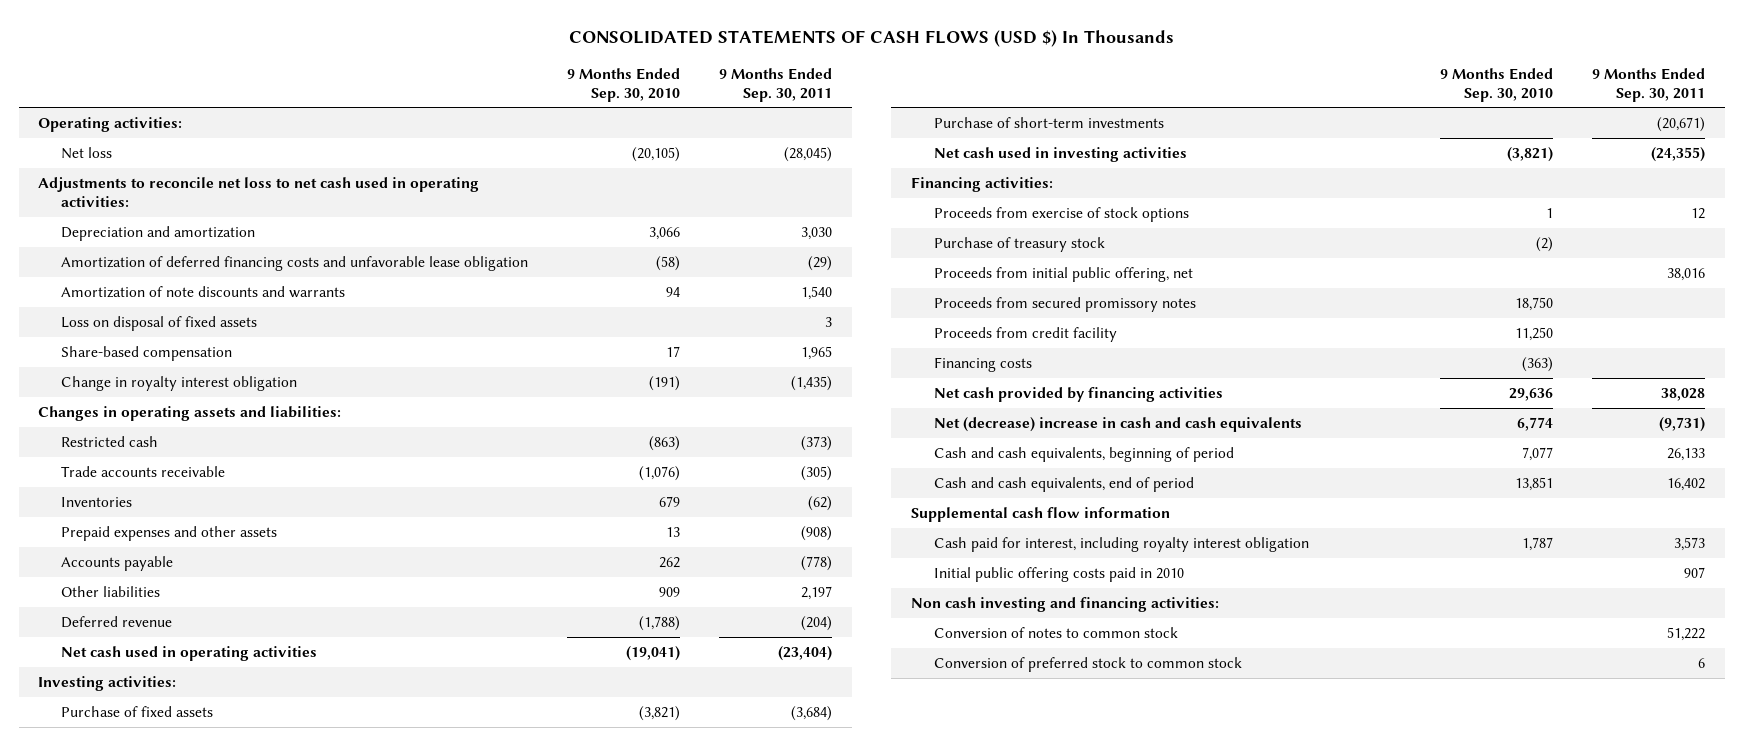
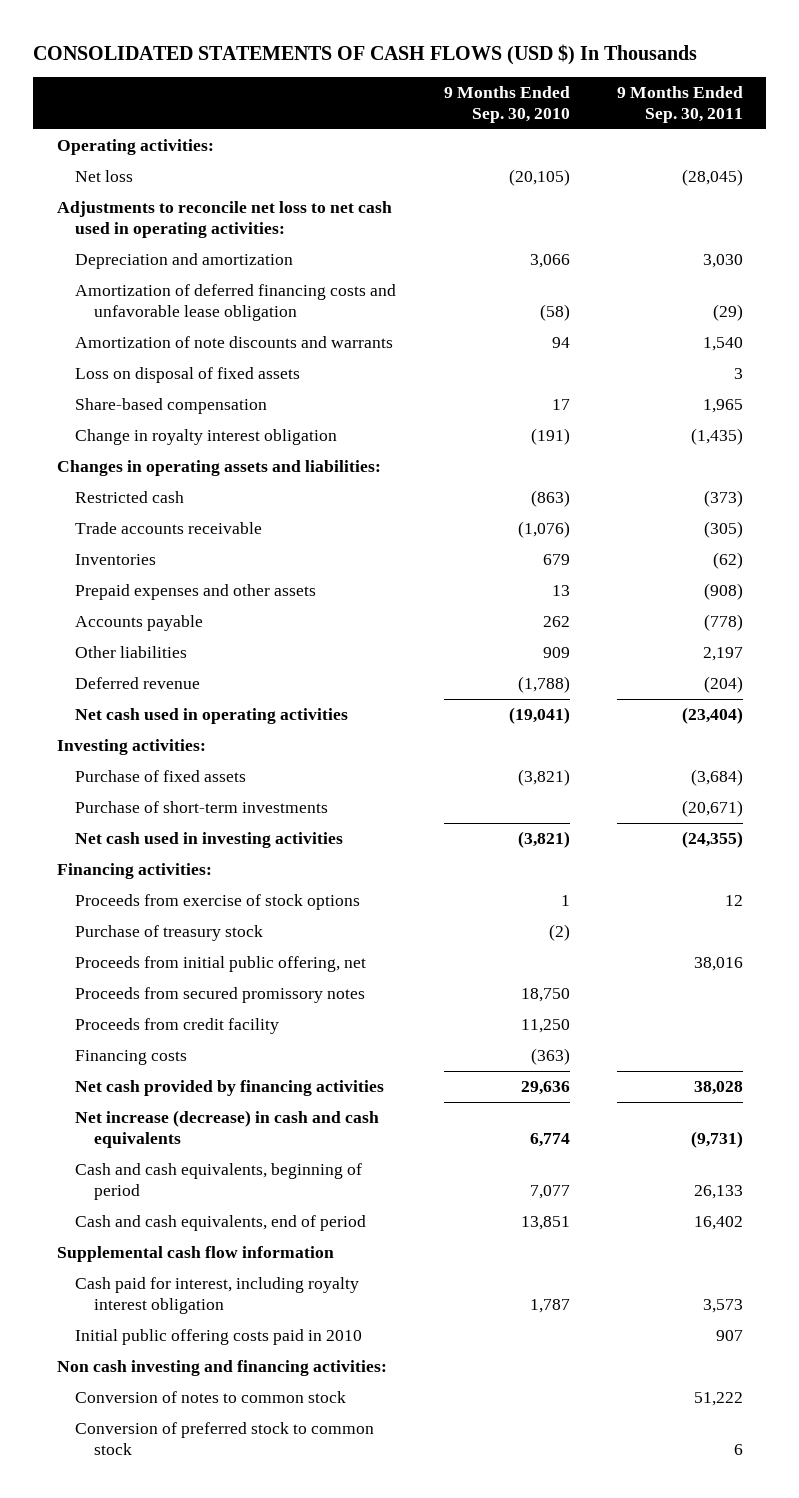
[933,416,1302,432] Net (decrease) increase in cash and cash equivalents -> [75,1110,380,1148] Net increase (decrease) in cash and cash equivalents

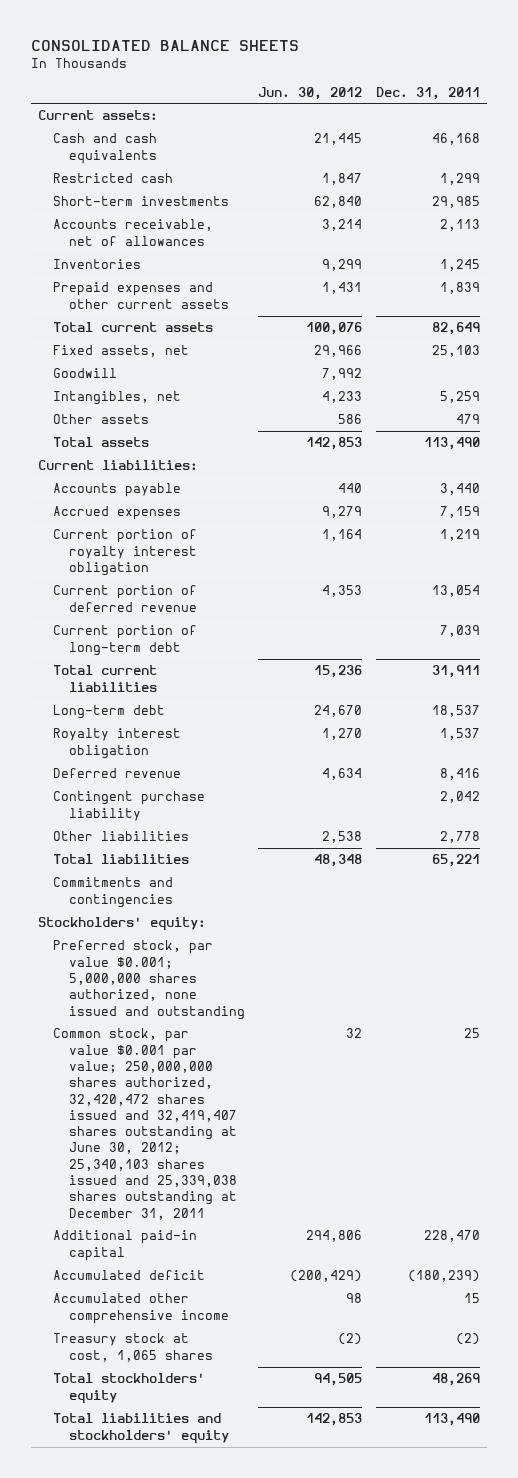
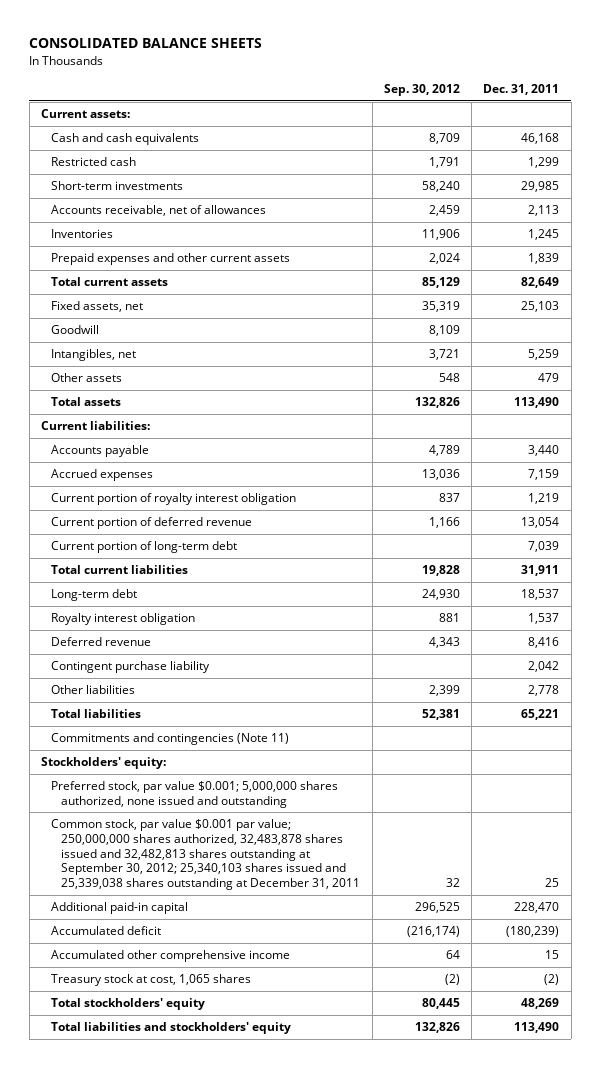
[258,86,363,100] Jun. 30, 2012 -> none
none -> [383,84,460,97] Sep. 30, 2012
[53,877,174,908] Commitments and contingencies -> [51,733,290,746] Commitments and contingencies (Note 11)
[53,1028,237,1220] Common stock, par value $0.001 par value; 250,000,000 shares authorized, 32,420,472 shares issued and 32,419,407 shares outstanding at June 30, 2012; 25,340,103 shares issued and 25,339,038 shares outstanding at December 31, 2011 -> [51,819,361,891] Common stock, par value $0.001 par value; 250,000,000 shares authorized, 32,483,878 shares issued and 32,482,813 shares outstanding at September 30, 2012; 25,340,103 shares issued and 25,339,038 shares outstanding at December 31, 2011

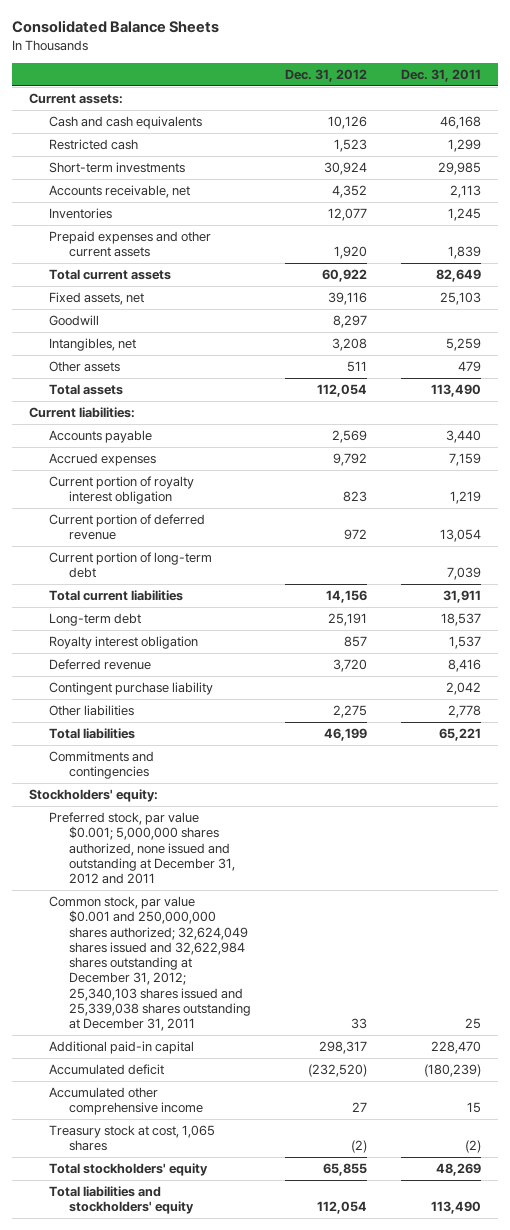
[29,38,263,49] CONSOLIDATED BALANCE SHEETS -> [12,20,220,34] Consolidated Balance Sheets
[383,84,460,97] Sep. 30, 2012 -> none
none -> [285,69,368,83] Dec. 31, 2012
[51,205,267,217] Accounts receivable, net of allowances -> [49,185,191,199] Accounts receivable, net
[51,733,290,746] Commitments and contingencies (Note 11) -> [49,751,155,780] Commitments and contingencies
[51,781,339,808] Preferred stock, par value $0.001; 5,000,000 shares authorized, none issued and outstanding -> [49,812,236,885] Preferred stock, par value $0.001; 5,000,000 shares authorized, none issued and outstanding at December 31, 2012 and 2011
[51,819,361,891] Common stock, par value $0.001 par value; 250,000,000 shares authorized, 32,483,878 shares issued and 32,482,813 shares outstanding at September 30, 2012; 25,340,103 shares issued and 25,339,038 shares outstanding at December 31, 2011 -> [49,896,252,1032] Common stock, par value $0.001 and 250,000,000 shares authorized; 32,624,049 shares issued and 32,622,984 shares outstanding at December 31, 2012; 25,340,103 shares issued and 25,339,038 shares outstanding at December 31, 2011

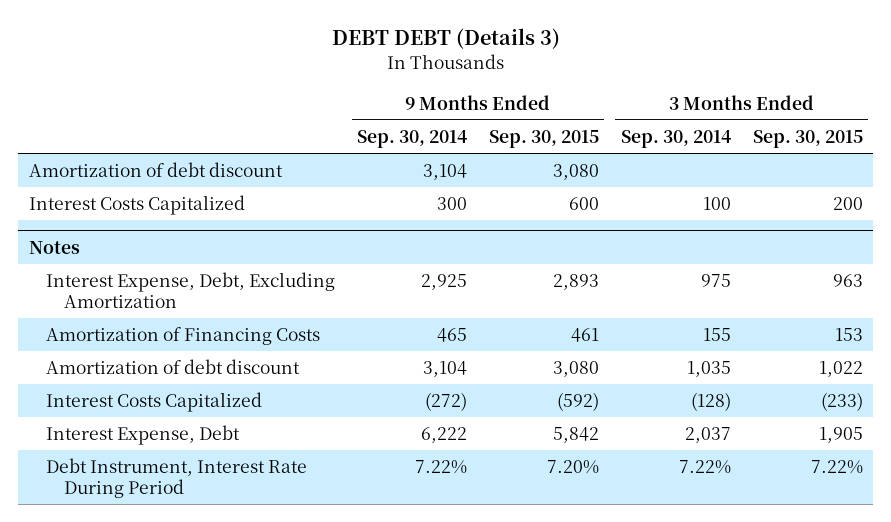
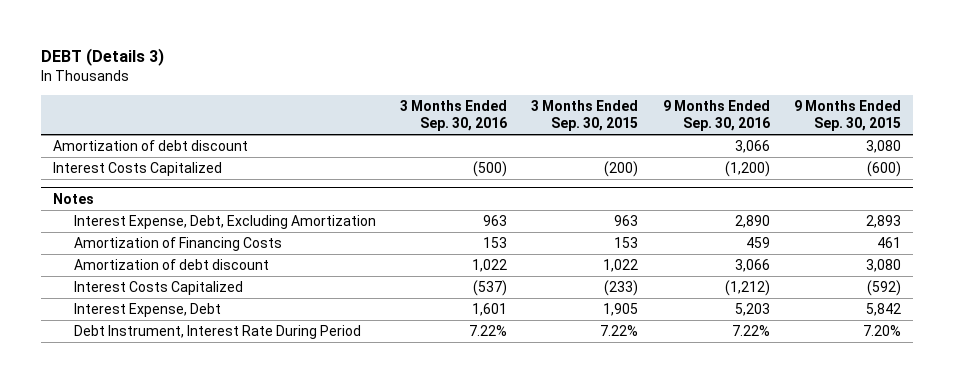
[331,28,560,50] DEBT DEBT (Details 3) -> [40,48,164,67] DEBT (Details 3)
[357,129,468,148] Sep. 30, 2014 -> none
[620,129,731,148] Sep. 30, 2014 -> none
none -> [399,99,507,132] 3 Months Ended Sep. 30, 2016
none -> [662,99,770,132] 9 Months Ended Sep. 30, 2016
[568,197,599,211] 600 -> [867,161,902,178] (600)
[832,197,863,211] 200 -> [604,161,639,178] (200)

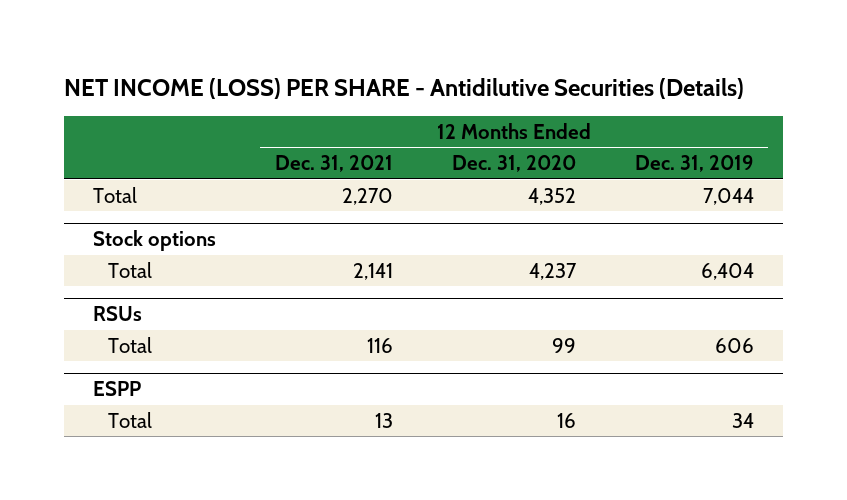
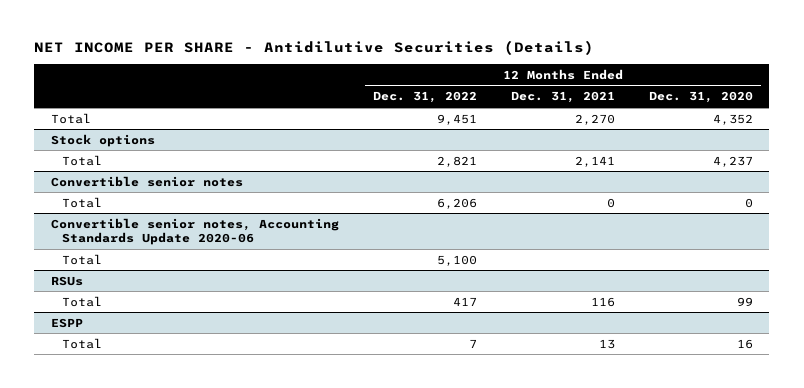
[63,77,744,99] NET INCOME (LOSS) PER SHARE - Antidilutive Securities (Details) -> [34,40,595,56] NET INCOME PER SHARE - Antidilutive Securities (Details)
[634,155,754,173] Dec. 31, 2019 -> none
none -> [373,91,478,104] Dec. 31, 2022
none -> [51,175,244,187] Convertible senior notes
none -> [61,196,102,208] Total
none -> [51,217,340,246] Convertible senior notes, Accounting Standards Update 2020-06
none -> [61,253,102,265] Total

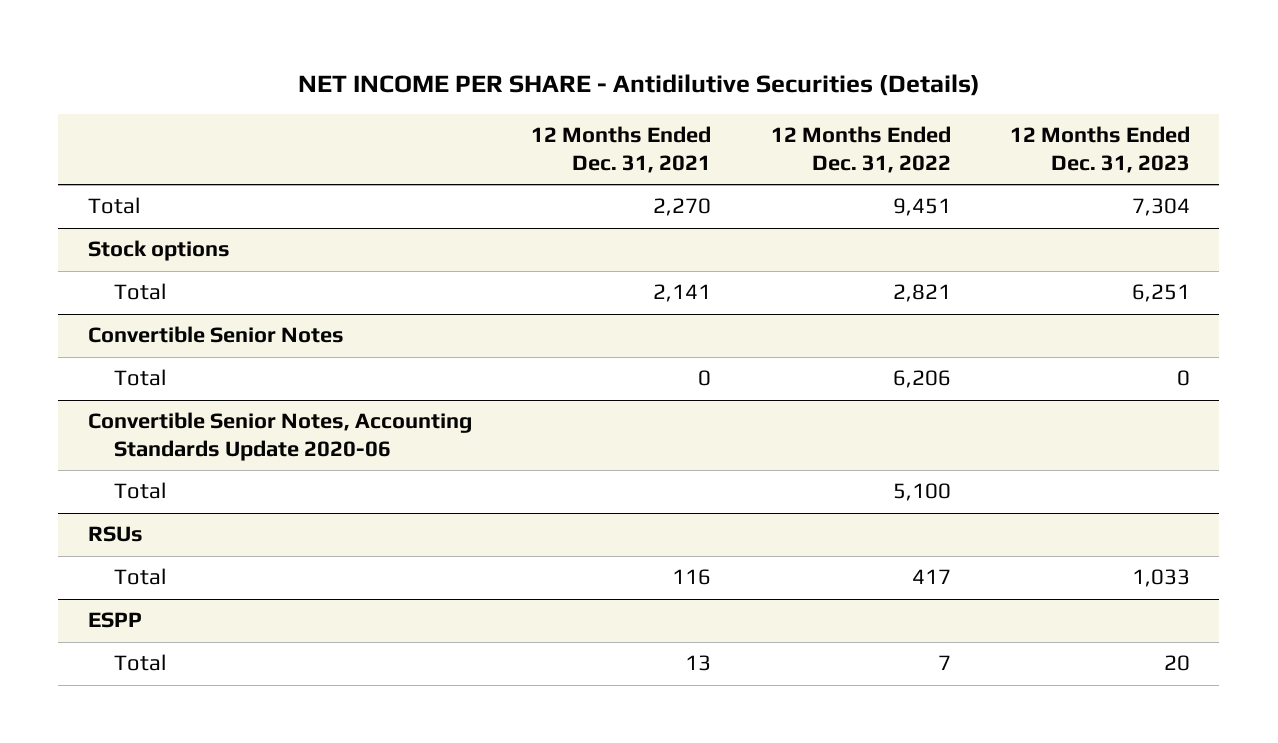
[648,91,753,104] Dec. 31, 2020 -> none
none -> [1009,126,1190,173] 12 Months Ended Dec. 31, 2023
[51,175,244,187] Convertible senior notes -> [88,326,345,344] Convertible Senior Notes
[51,217,340,246] Convertible senior notes, Accounting Standards Update 2020-06 -> [88,412,473,461] Convertible Senior Notes, Accounting Standards Update 2020-06

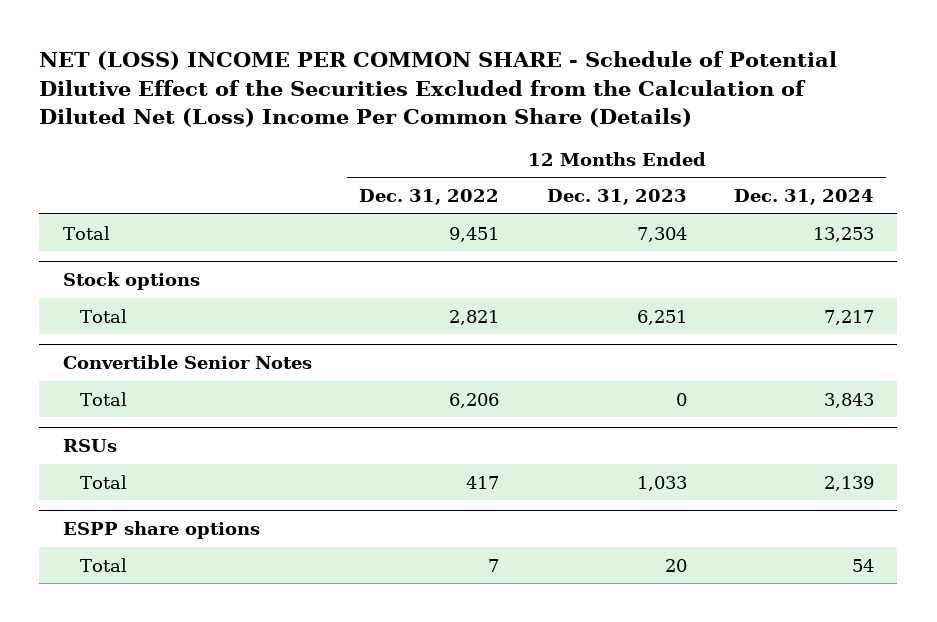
[297,74,980,97] NET INCOME PER SHARE - Antidilutive Securities (Details) -> [39,51,838,127] NET (LOSS) INCOME PER COMMON SHARE - Schedule of Potential Dilutive Effect of the Securities Excluded from the Calculation of Diluted Net (Loss) Income Per Common Share (Details)
[531,126,712,173] 12 Months Ended Dec. 31, 2021 -> none
none -> [733,189,874,206] Dec. 31, 2024
[88,412,473,461] Convertible Senior Notes, Accounting Standards Update 2020-06 -> none
[114,482,167,500] Total -> none
[88,612,143,629] ESPP -> [62,521,260,540] ESPP share options

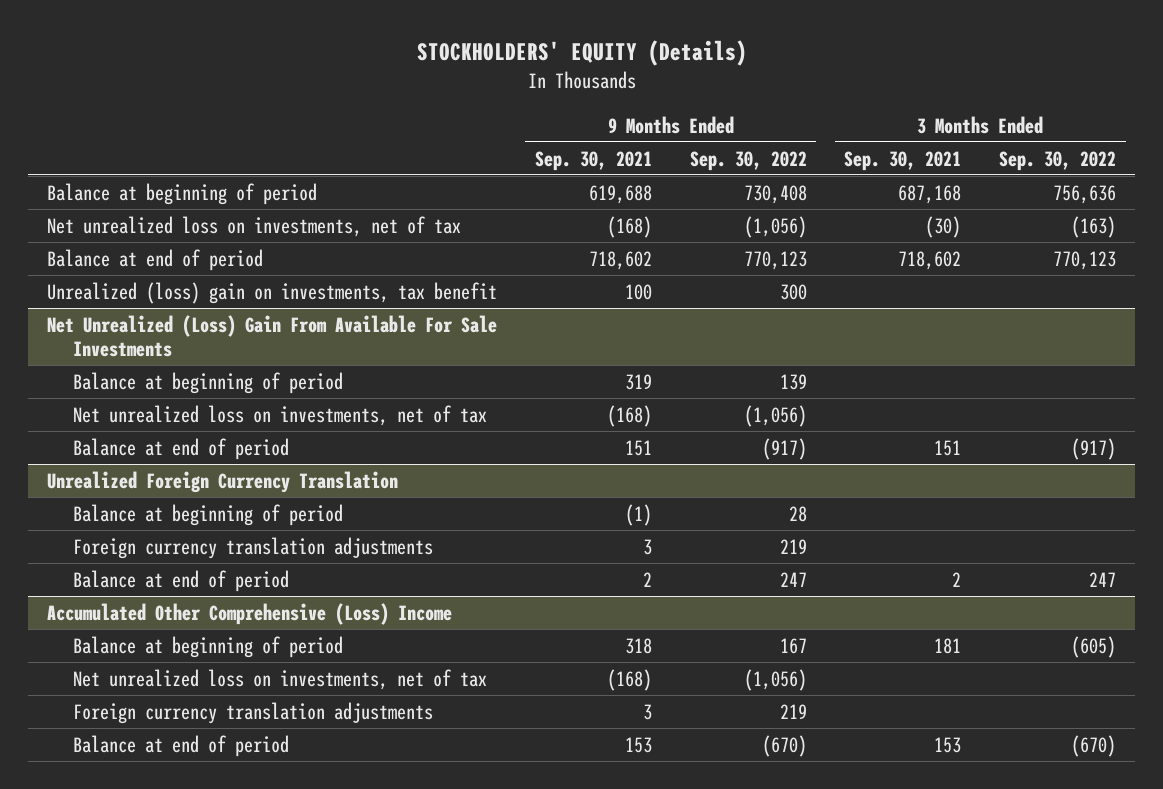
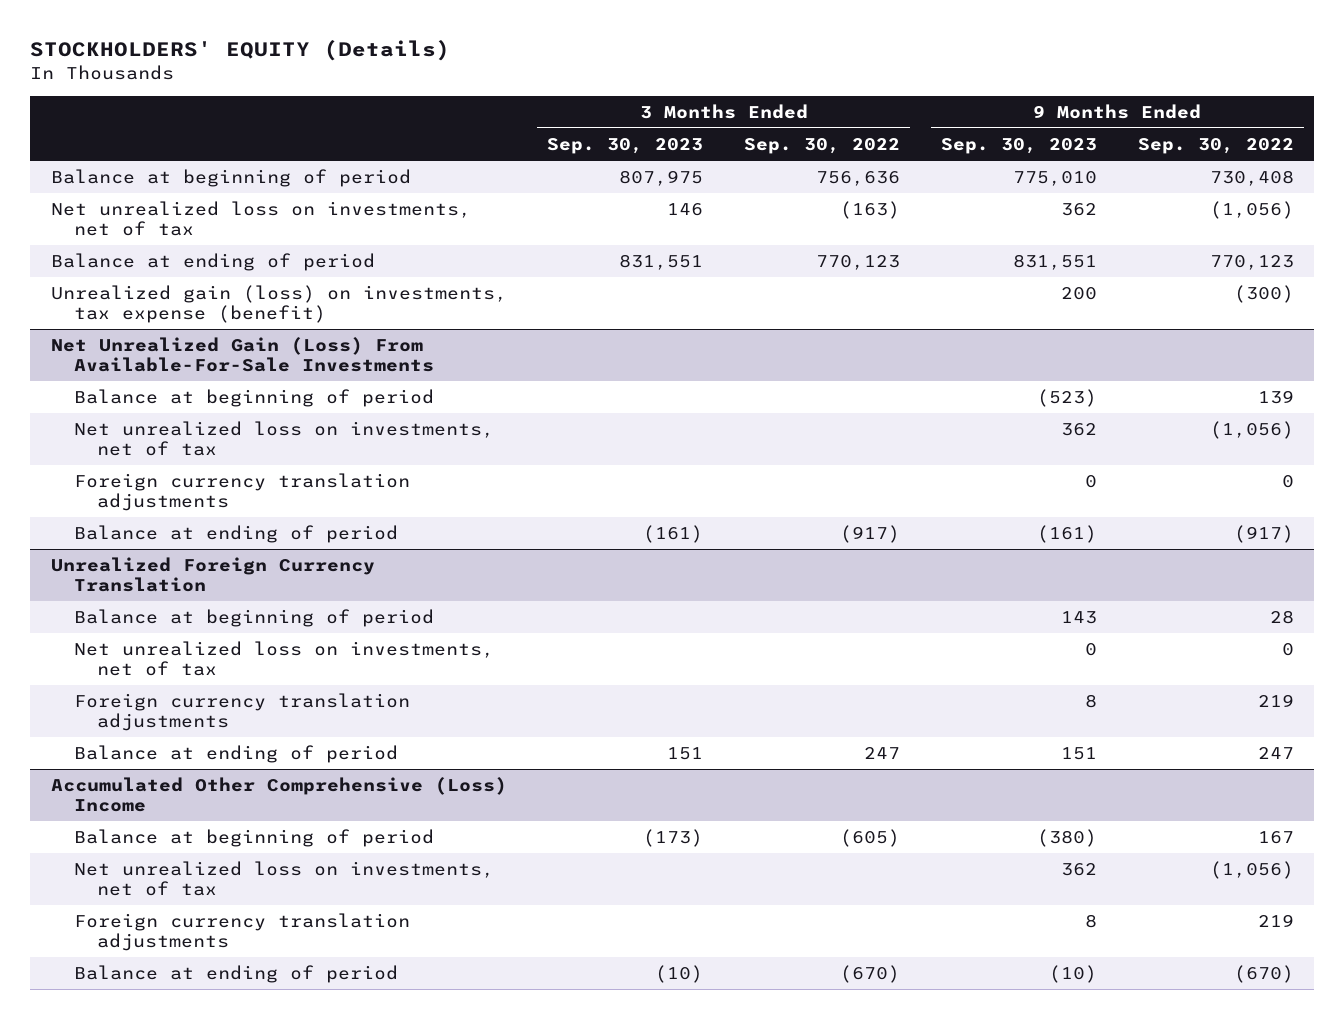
[534,150,652,171] Sep. 30, 2021 -> none
[844,150,962,171] Sep. 30, 2021 -> none
none -> [547,137,704,154] Sep. 30, 2023
none -> [940,137,1097,154] Sep. 30, 2023
[46,248,263,271] Balance at end of period -> [50,252,375,271] Balance at ending of period
[46,281,497,304] Unrealized (loss) gain on investments, tax benefit -> [50,284,507,324] Unrealized gain (loss) on investments, tax expense (benefit)
[779,283,807,300] 300 -> [1233,284,1294,303] (300)
[46,314,497,358] Net Unrealized (Loss) Gain From Available For Sale Investments -> [50,336,435,373] Net Unrealized Gain (Loss) From Available-For-Sale Investments
none -> [74,472,411,512] Foreign currency translation adjustments
[72,437,289,460] Balance at end of period -> [74,524,399,543] Balance at ending of period
none -> [74,640,495,677] Net unrealized loss on investments, net of tax
[72,569,289,592] Balance at end of period -> [74,744,399,763] Balance at ending of period
[72,734,289,757] Balance at end of period -> [74,964,399,983] Balance at ending of period

